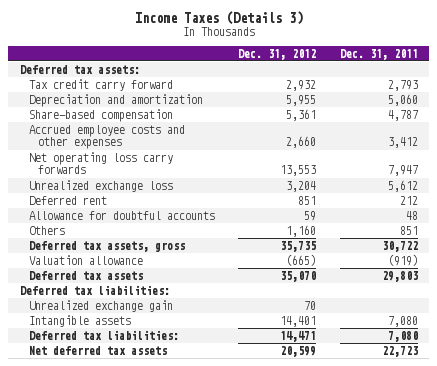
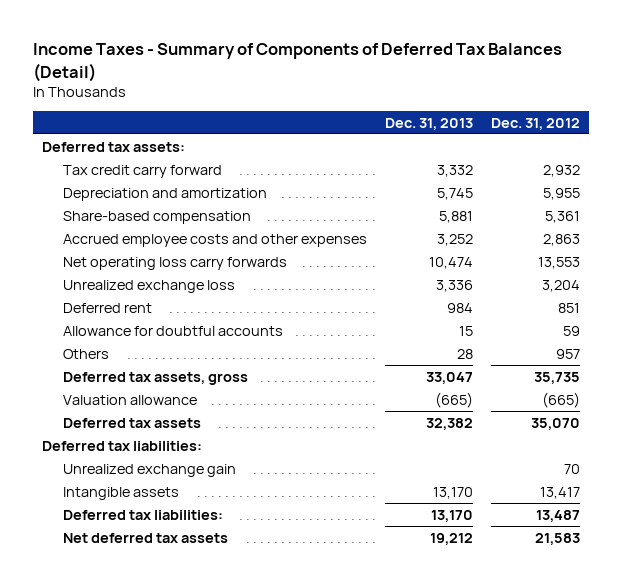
[134,10,303,25] Income Taxes (Details 3) -> [32,43,562,82] Income Taxes - Summary of Components of Deferred Tax Balances (Detail)
[339,48,418,60] Dec. 31, 2011 -> none
none -> [385,117,474,130] Dec. 31, 2013
[286,136,317,149] 2,660 -> [542,233,580,246] 2,863
[286,224,317,237] 1,160 -> [555,348,580,359] 957
[280,315,317,327] 14,401 -> [539,486,580,499] 13,417
[280,330,317,342] 14,471 -> [535,509,580,522] 13,487
[280,345,317,357] 20,599 -> [534,532,580,545] 21,583

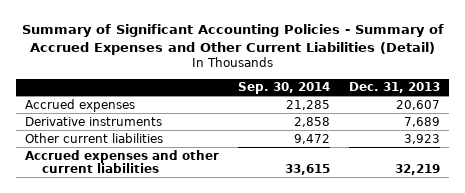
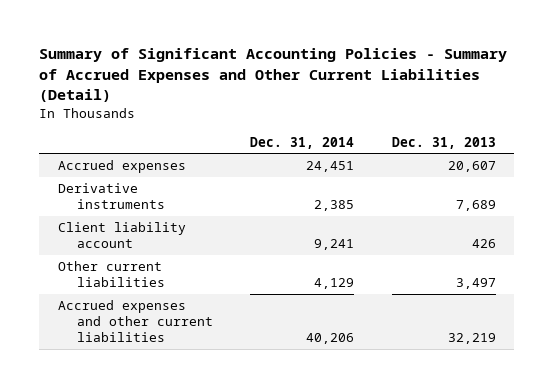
[238,82,331,95] Sep. 30, 2014 -> none
none -> [250,136,355,149] Dec. 31, 2014
none -> [57,221,186,249] Client liability account
[403,133,440,144] 3,923 -> [455,278,496,290] 3,497

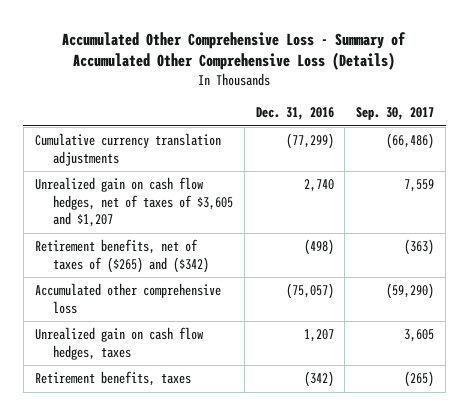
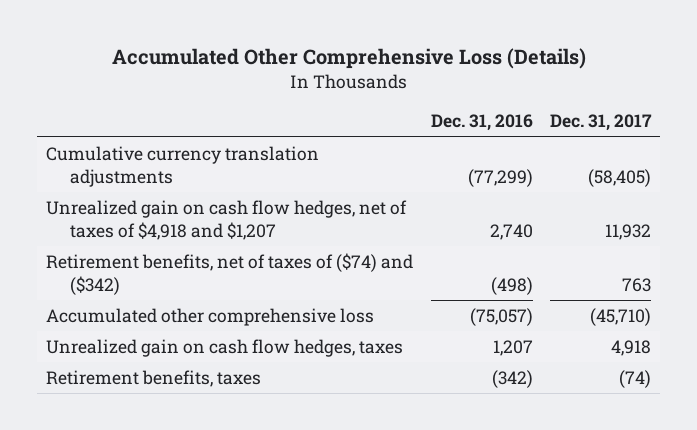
[62,31,407,71] Accumulated Other Comprehensive Loss - Summary of Accumulated Other Comprehensive Loss (Details) -> [111,47,586,69] Accumulated Other Comprehensive Loss (Details)
[356,107,435,121] Sep. 30, 2017 -> none
none -> [550,114,653,132] Dec. 31, 2017
[34,177,233,228] Unrealized gain on cash flow hedges, net of taxes of $3,605 and $1,207 -> [45,200,407,240] Unrealized gain on cash flow hedges, net of taxes of $4,918 and $1,207
[34,239,209,273] Retirement benefits, net of taxes of ($265) and ($342) -> [45,253,413,295] Retirement benefits, net of taxes of ($74) and ($342)

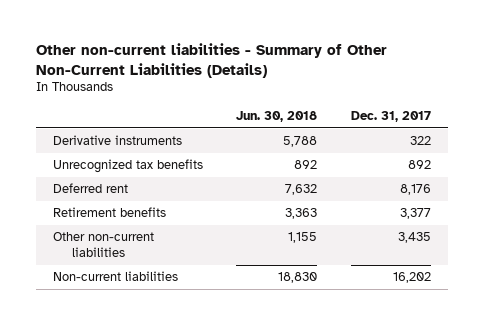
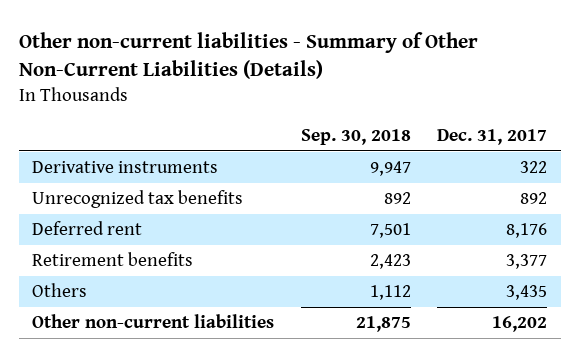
[236,111,318,123] Jun. 30, 2018 -> none
none -> [300,129,411,146] Sep. 30, 2018
[52,271,178,282] Non-current liabilities -> none
none -> [32,283,88,298] Others
[397,232,431,244] 3,435 -> [492,316,548,333] 16,202

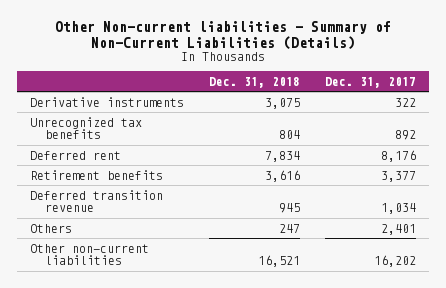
[19,31,479,80] Other non-current liabilities - Summary of Other Non-Current Liabilities (Details) -> [55,21,392,50] Other Non-current liabilities - Summary of Non-Current Liabilities (Details)
[300,129,411,146] Sep. 30, 2018 -> none
none -> [209,76,301,88] Dec. 31, 2018
none -> [29,189,163,213] Deferred transition revenue
[506,285,548,301] 3,435 -> [381,223,417,235] 2,401

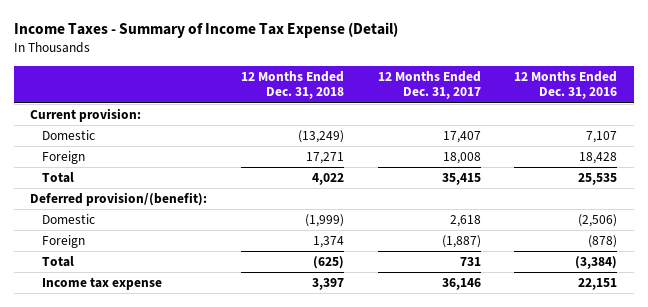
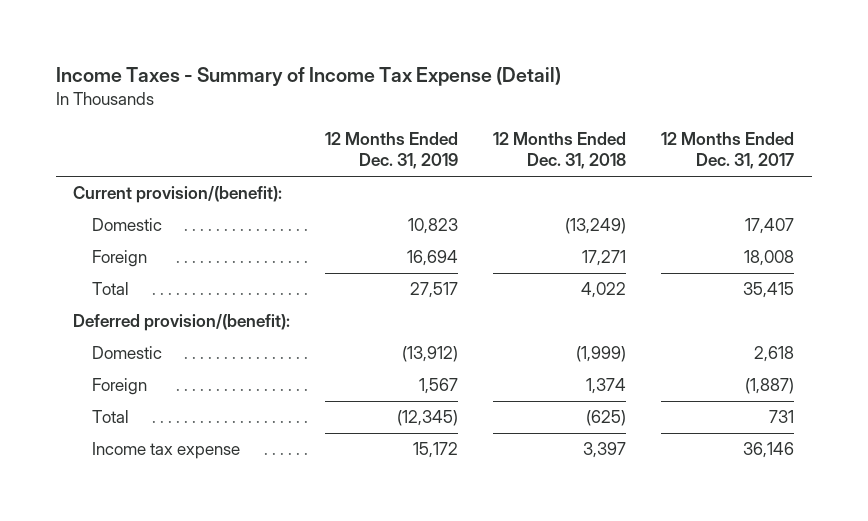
[514,70,618,100] 12 Months Ended Dec. 31, 2016 -> none
none -> [325,131,459,170] 12 Months Ended Dec. 31, 2019
[30,108,142,123] Current provision: -> [73,186,283,204] Current provision/(benefit):

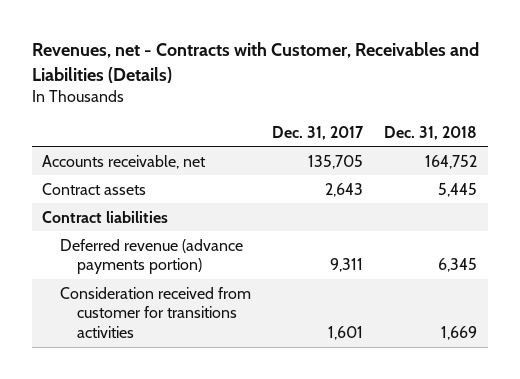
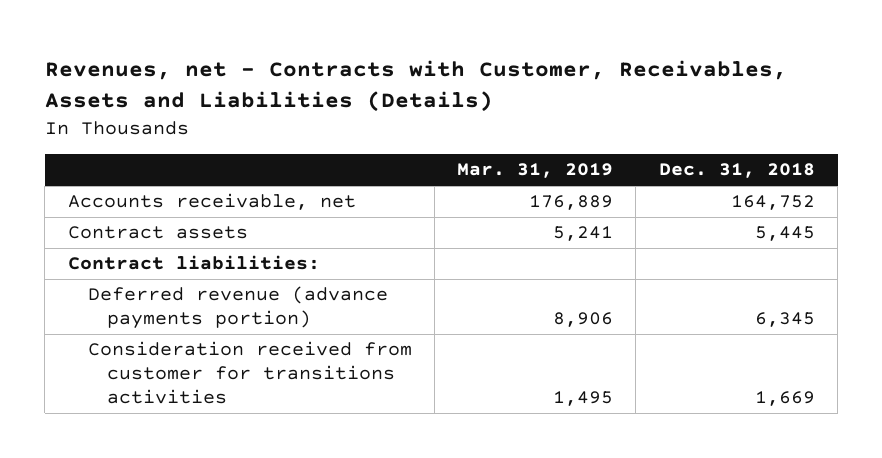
[31,42,479,83] Revenues, net - Contracts with Customer, Receivables and Liabilities (Details) -> [44,59,787,113] Revenues, net - Contracts with Customer, Receivables, Assets and Liabilities (Details)
[272,125,365,140] Dec. 31, 2017 -> none
none -> [457,163,614,179] Mar. 31, 2019
[42,210,169,223] Contract liabilities -> [67,255,320,271] Contract liabilities:

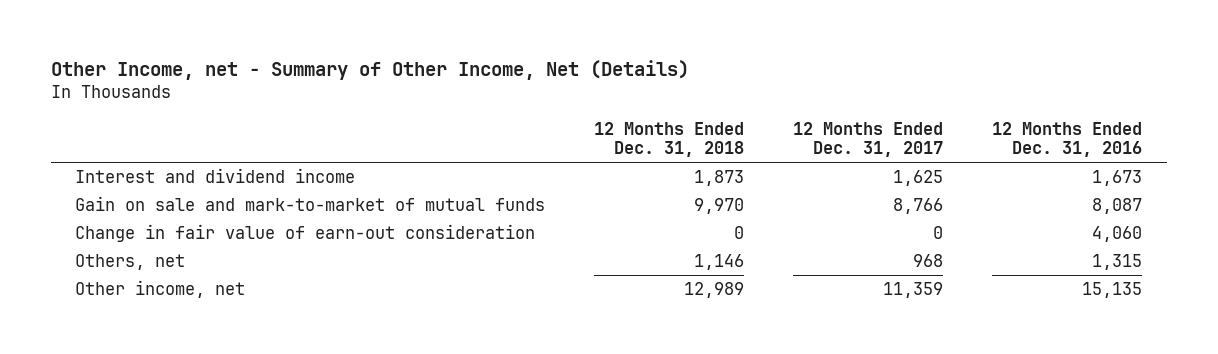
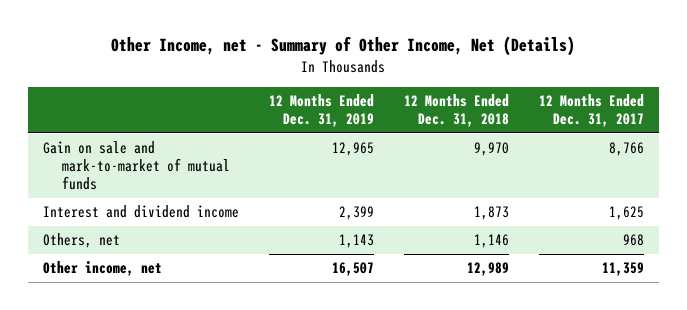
[992,122,1143,158] 12 Months Ended Dec. 31, 2016 -> none
none -> [268,94,374,127] 12 Months Ended Dec. 31, 2019
[75,224,536,243] Change in fair value of earn-out consideration -> none
[75,168,356,184] Interest and dividend income -> [42,205,239,219] Interest and dividend income

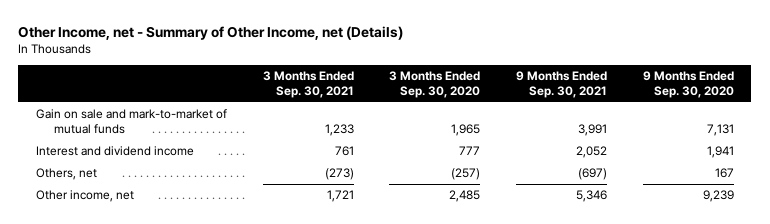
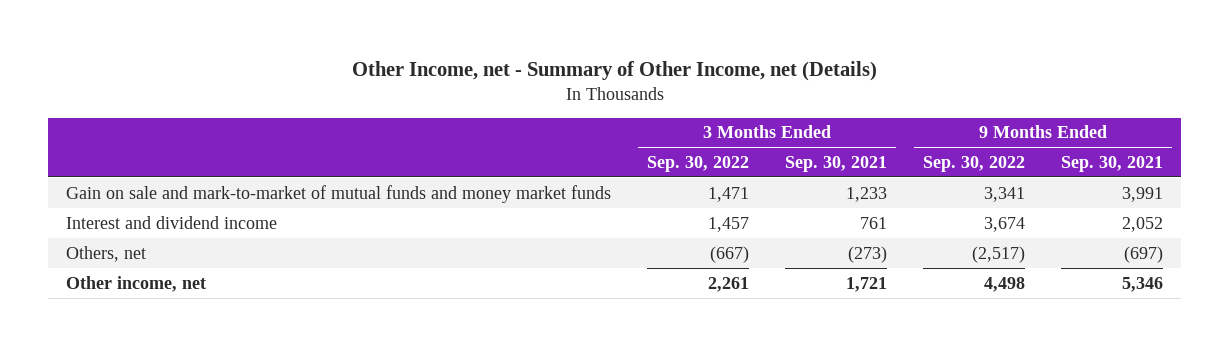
[389,71,481,99] 3 Months Ended Sep. 30, 2020 -> none
[642,71,734,99] 9 Months Ended Sep. 30, 2020 -> none
none -> [647,156,750,173] Sep. 30, 2022
none -> [923,156,1026,173] Sep. 30, 2022
[35,109,227,135] Gain on sale and mark-to-market of mutual funds -> [66,184,612,203] Gain on sale and mark-to-market of mutual funds and money market funds

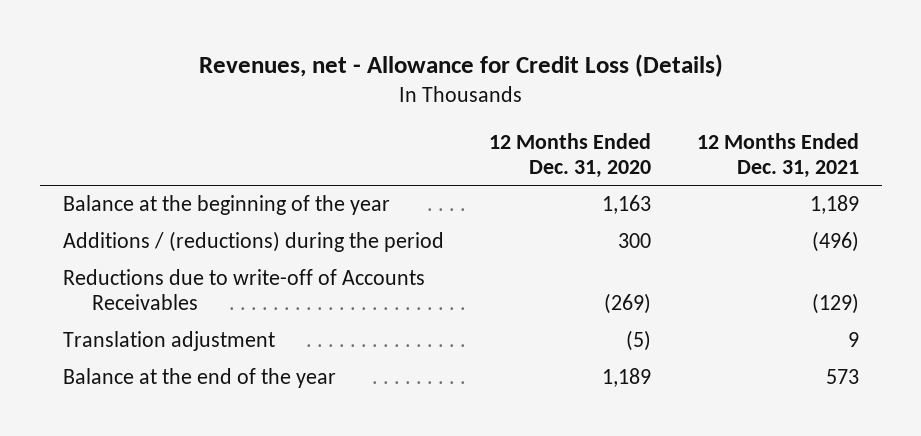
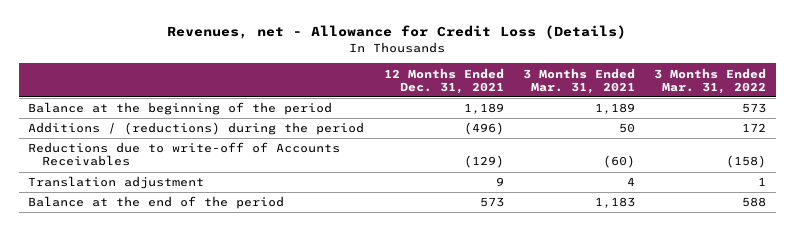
[489,132,652,178] 12 Months Ended Dec. 31, 2020 -> none
none -> [522,67,635,94] 3 Months Ended Mar. 31, 2021
none -> [654,67,767,94] 3 Months Ended Mar. 31, 2022
[62,195,390,216] Balance at the beginning of the year -> [28,102,333,116] Balance at the beginning of the period
[62,368,336,389] Balance at the end of the year -> [28,196,285,210] Balance at the end of the period

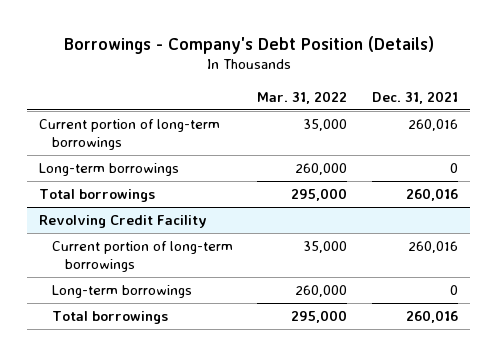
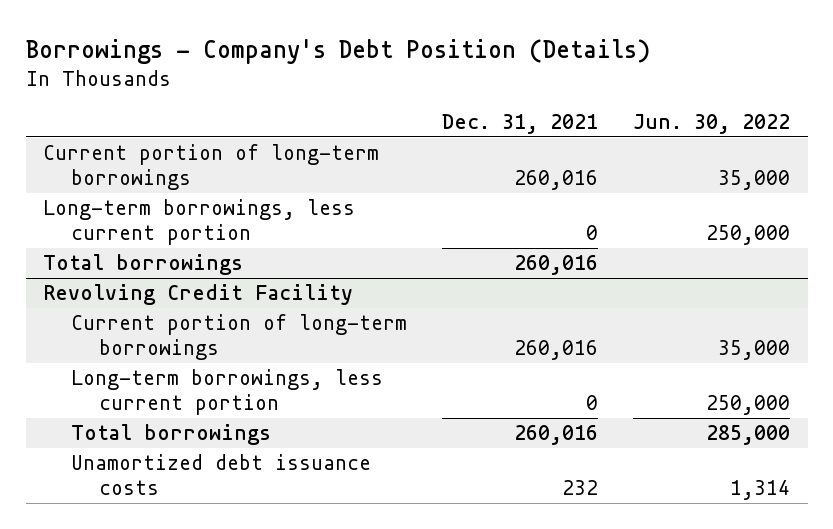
[257,90,348,104] Mar. 31, 2022 -> none
none -> [633,113,791,134] Jun. 30, 2022
[39,162,180,176] Long-term borrowings -> [43,199,356,246] Long-term borrowings, less current portion
[51,284,192,298] Long-term borrowings -> [70,369,383,416] Long-term borrowings, less current portion
none -> [70,454,371,496] Unamortized debt issuance costs

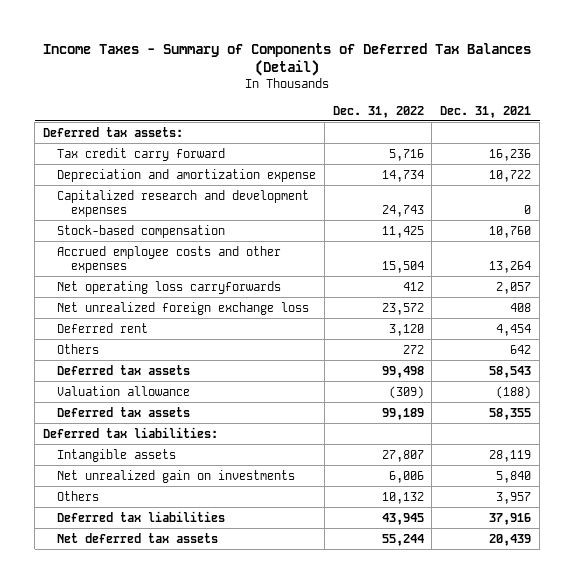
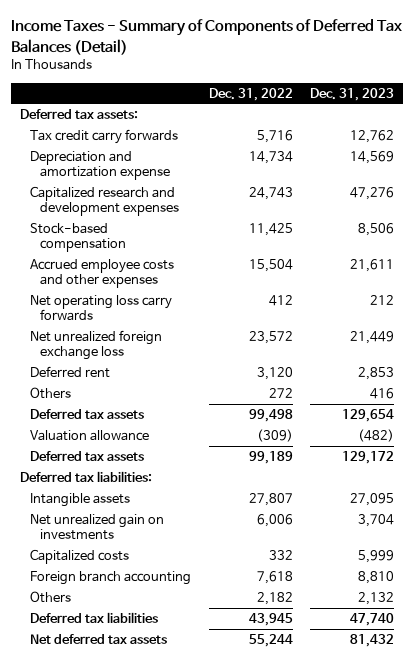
[440,105,532,118] Dec. 31, 2021 -> none
none -> [310,87,395,101] Dec. 31, 2023
[57,147,226,161] Tax credit carry forward -> [30,129,179,145] Tax credit carry forwards
[57,280,282,294] Net operating loss carryforwards -> [30,295,173,322] Net operating loss carry forwards
none -> [30,549,130,565] Capitalized costs
none -> [30,571,192,586] Foreign branch accounting
[381,491,424,504] 10,132 -> [256,592,293,606] 2,182

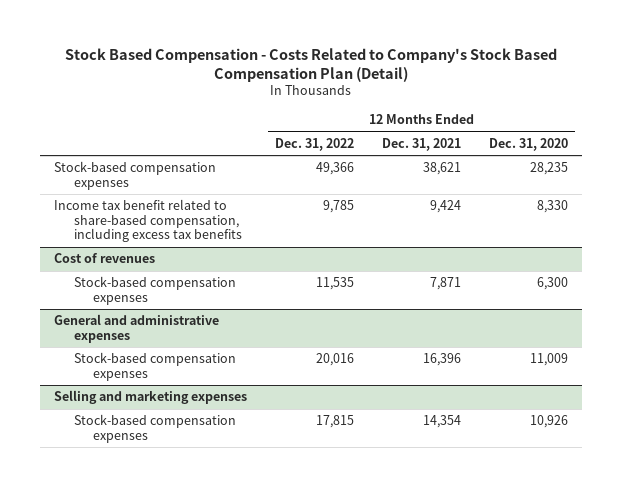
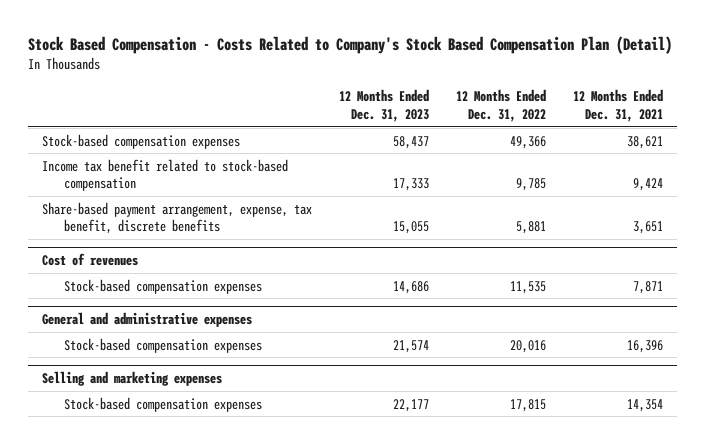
[489,137,569,151] Dec. 31, 2020 -> none
none -> [338,89,429,122] 12 Months Ended Dec. 31, 2023
[54,199,242,243] Income tax benefit related to share-based compensation, including excess tax benefits -> [41,158,288,192] Income tax benefit related to stock-based compensation
none -> [41,201,312,235] Share-based payment arrangement, expense, tax benefit, discrete benefits

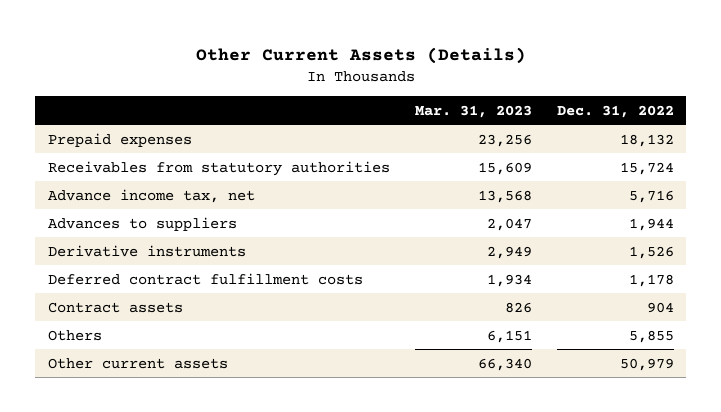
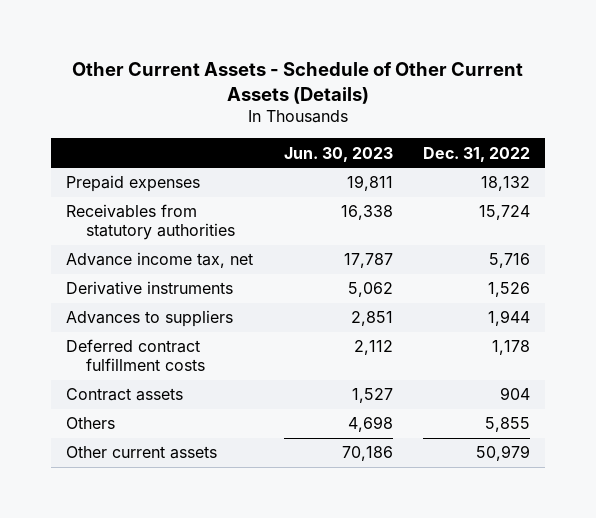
[195,46,526,64] Other Current Assets (Details) -> [72,61,524,104] Other Current Assets - Schedule of Other Current Assets (Details)
[414,104,532,118] Mar. 31, 2023 -> none
none -> [283,146,393,162] Jun. 30, 2023
[47,216,237,231] Advances to suppliers -> [66,310,234,328] Advances to suppliers

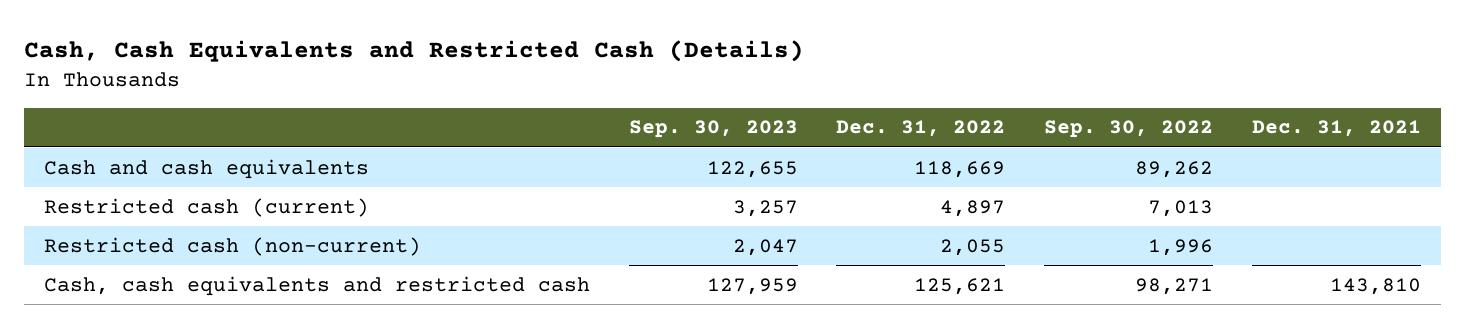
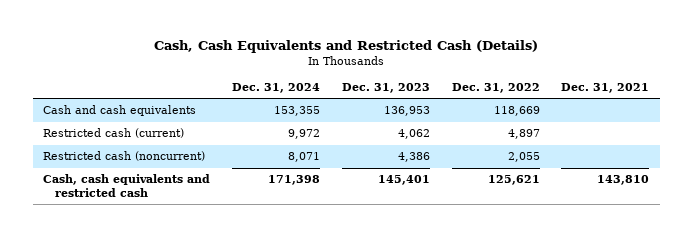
[628,120,798,139] Sep. 30, 2023 -> none
[1044,120,1214,139] Sep. 30, 2022 -> none
none -> [232,83,321,94] Dec. 31, 2024
none -> [341,83,430,94] Dec. 31, 2023
[43,236,421,256] Restricted cash (non-current) -> [43,151,206,162] Restricted cash (noncurrent)

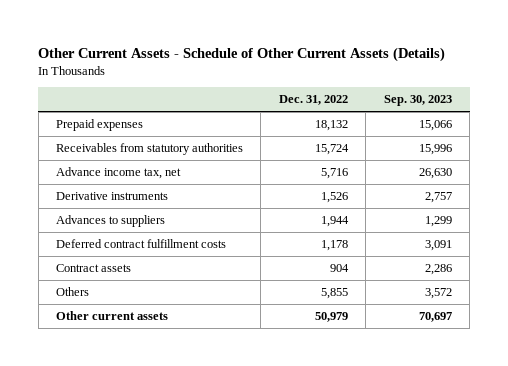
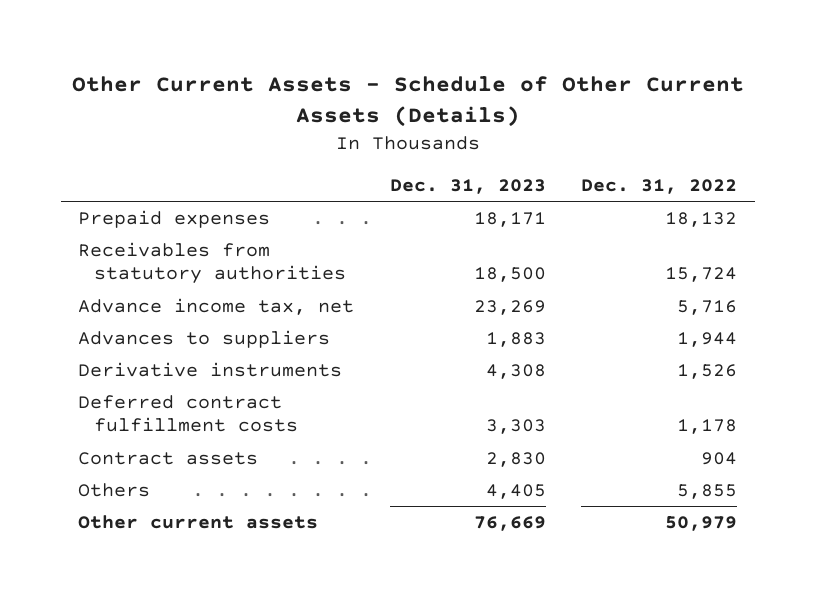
[383,95,452,107] Sep. 30, 2023 -> none
none -> [389,178,546,194] Dec. 31, 2023
[56,192,169,201] Derivative instruments -> [78,361,343,377] Derivative instruments

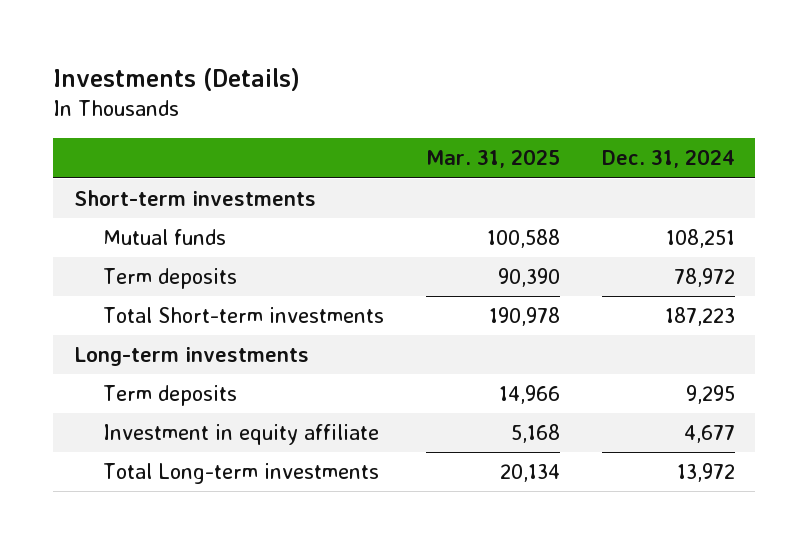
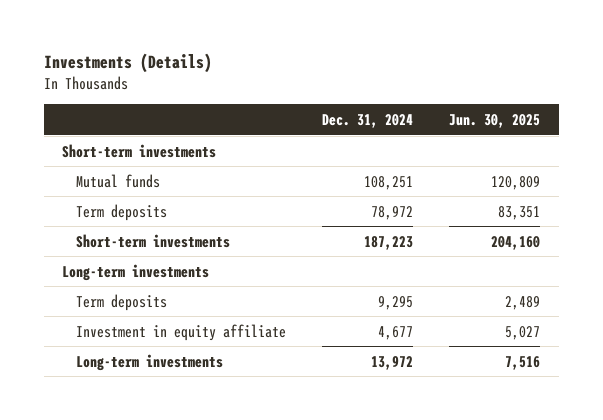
[425,149,560,169] Mar. 31, 2025 -> none
none -> [449,113,541,128] Jun. 30, 2025
[103,307,385,324] Total Short-term investments -> [76,233,231,248] Short-term investments
[103,463,380,485] Total Long-term investments -> [76,353,224,371] Long-term investments

